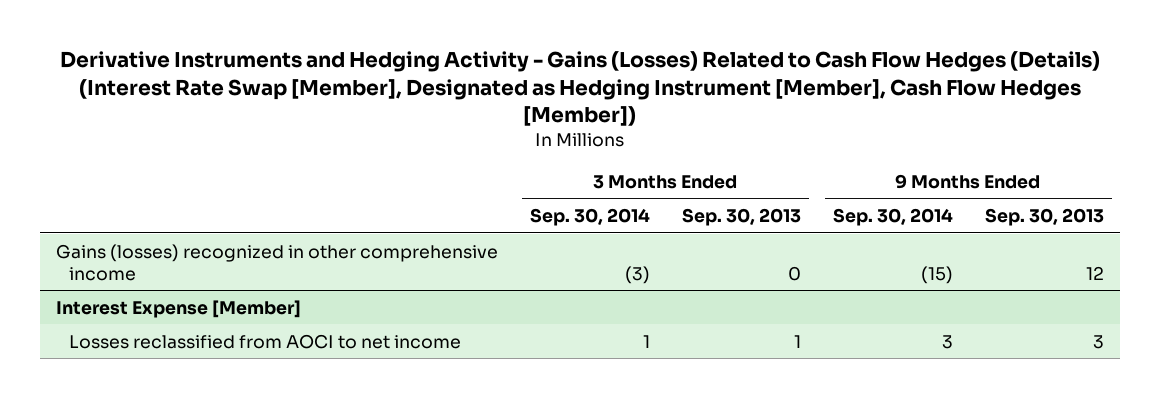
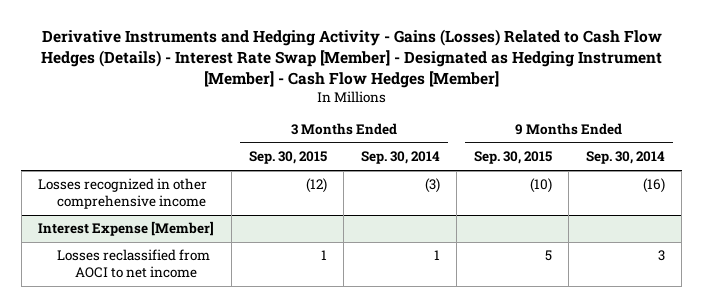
[59,51,1100,127] Derivative Instruments and Hedging Activity - Gains (Losses) Related to Cash Flow Hedges (Details) (Interest Rate Swap [Member], Designated as Hedging Instrument [Member], Cash Flow Hedges [Member]) -> [40,29,662,88] Derivative Instruments and Hedging Activity - Gains (Losses) Related to Cash Flow Hedges (Details) - Interest Rate Swap [Member] - Designated as Hedging Instrument [Member] - Cash Flow Hedges [Member]
[681,207,801,226] Sep. 30, 2013 -> none
[984,207,1104,226] Sep. 30, 2013 -> none
none -> [248,151,327,165] Sep. 30, 2015
none -> [473,151,552,165] Sep. 30, 2015
[55,243,498,281] Gains (losses) recognized in other comprehensive income -> [38,178,208,210] Losses recognized in other comprehensive income
[920,265,953,284] (15) -> [642,178,665,194] (16)

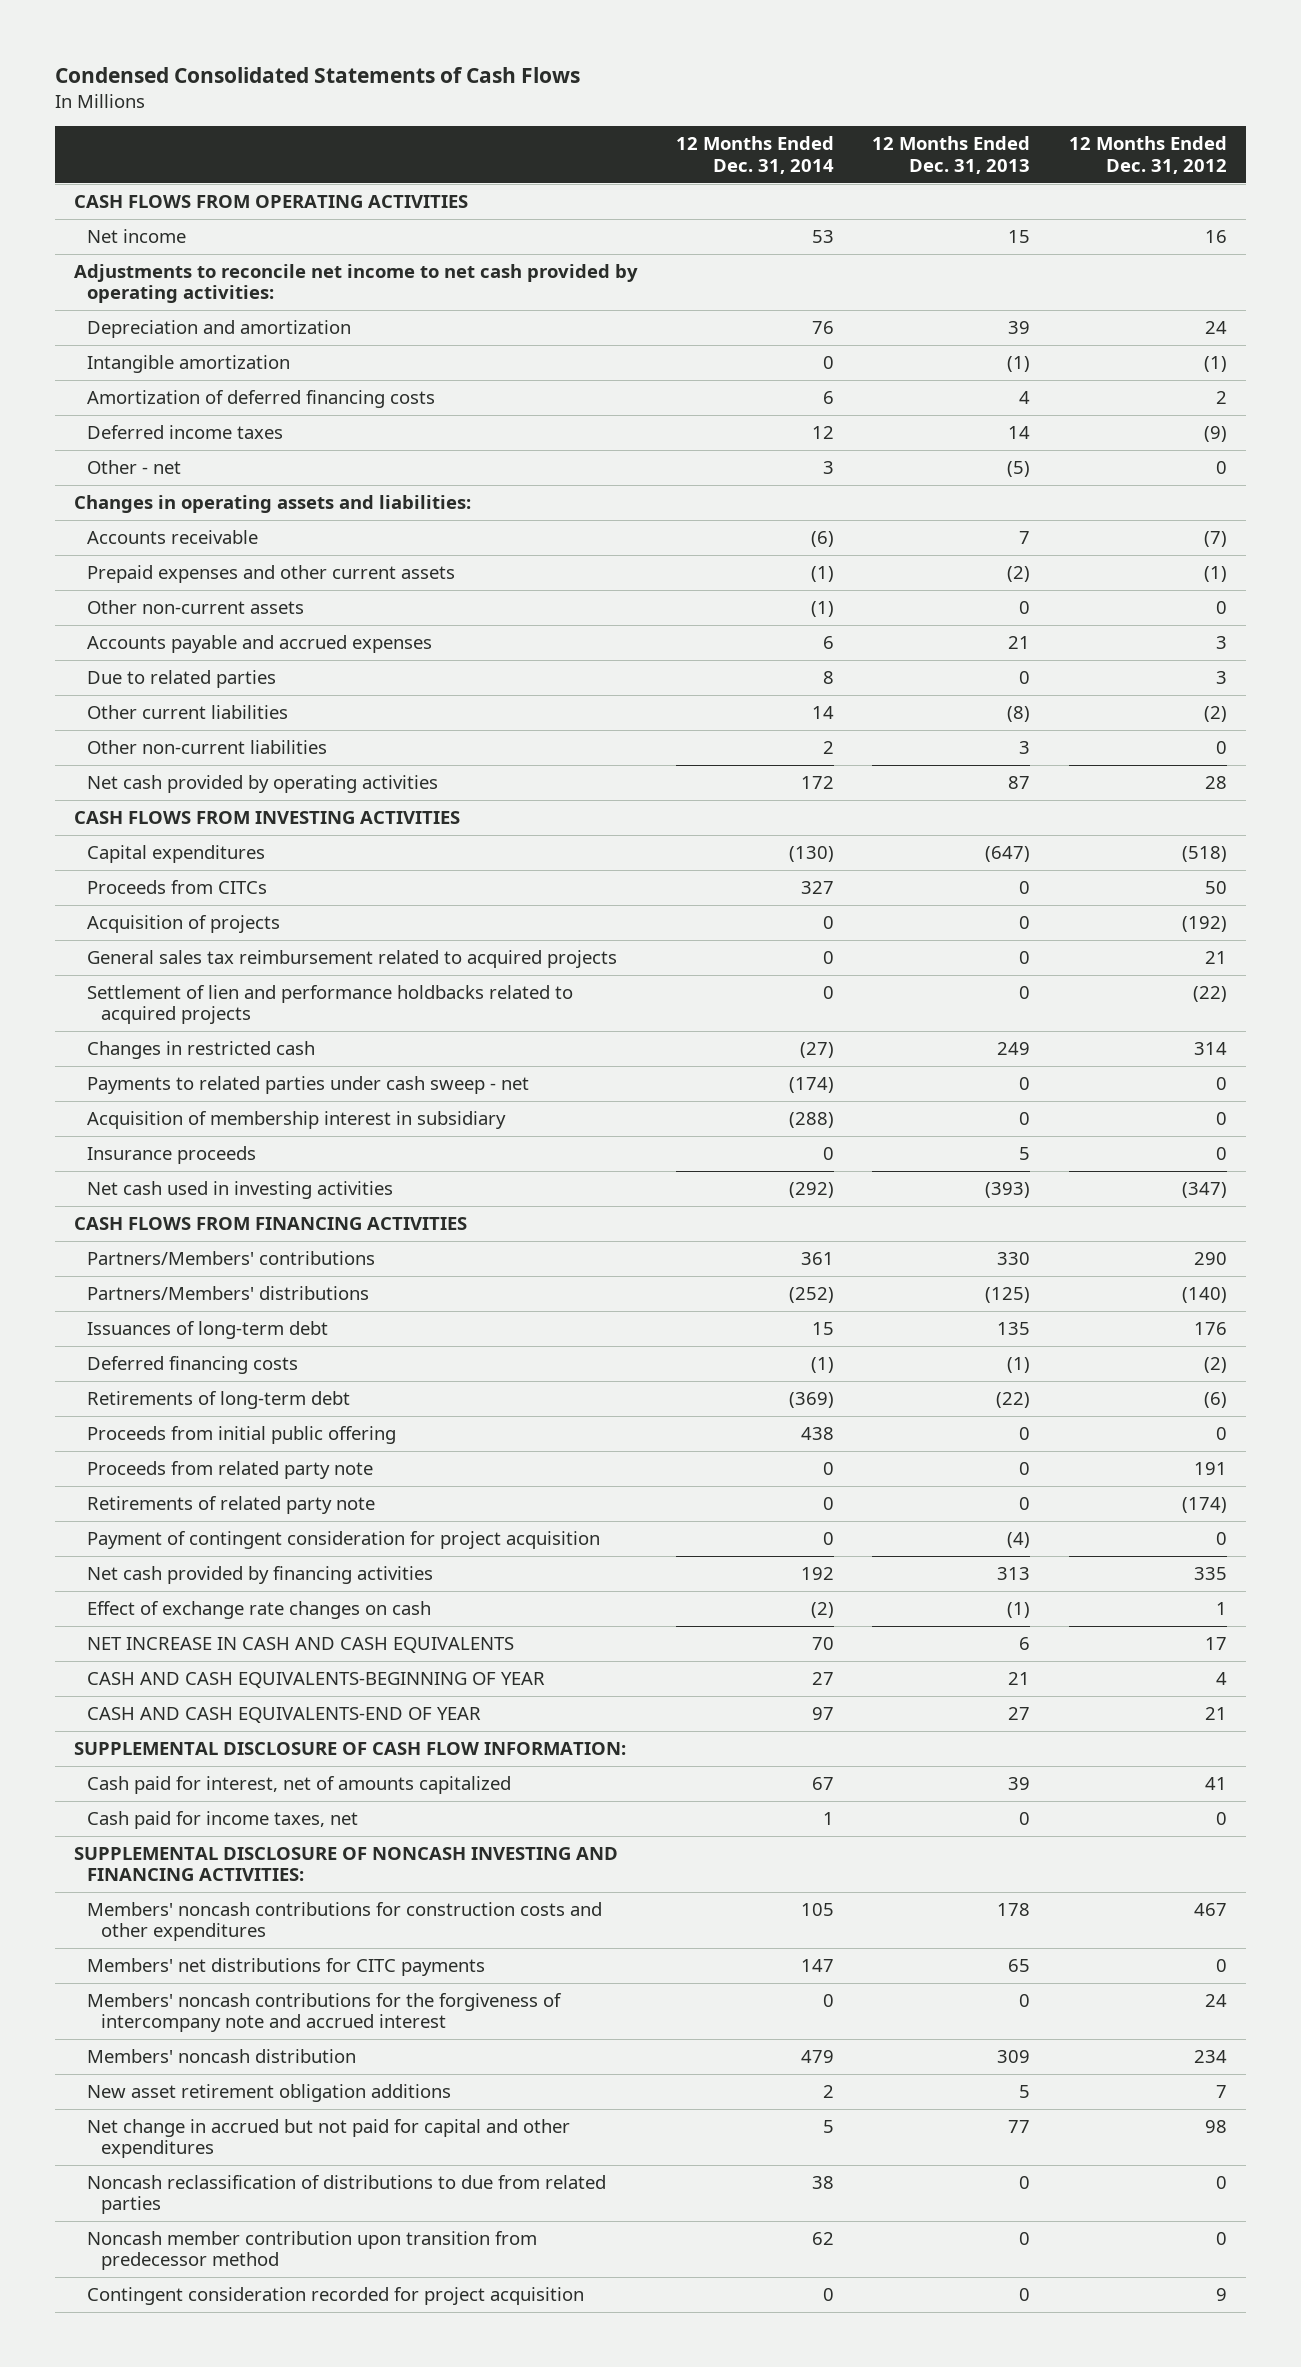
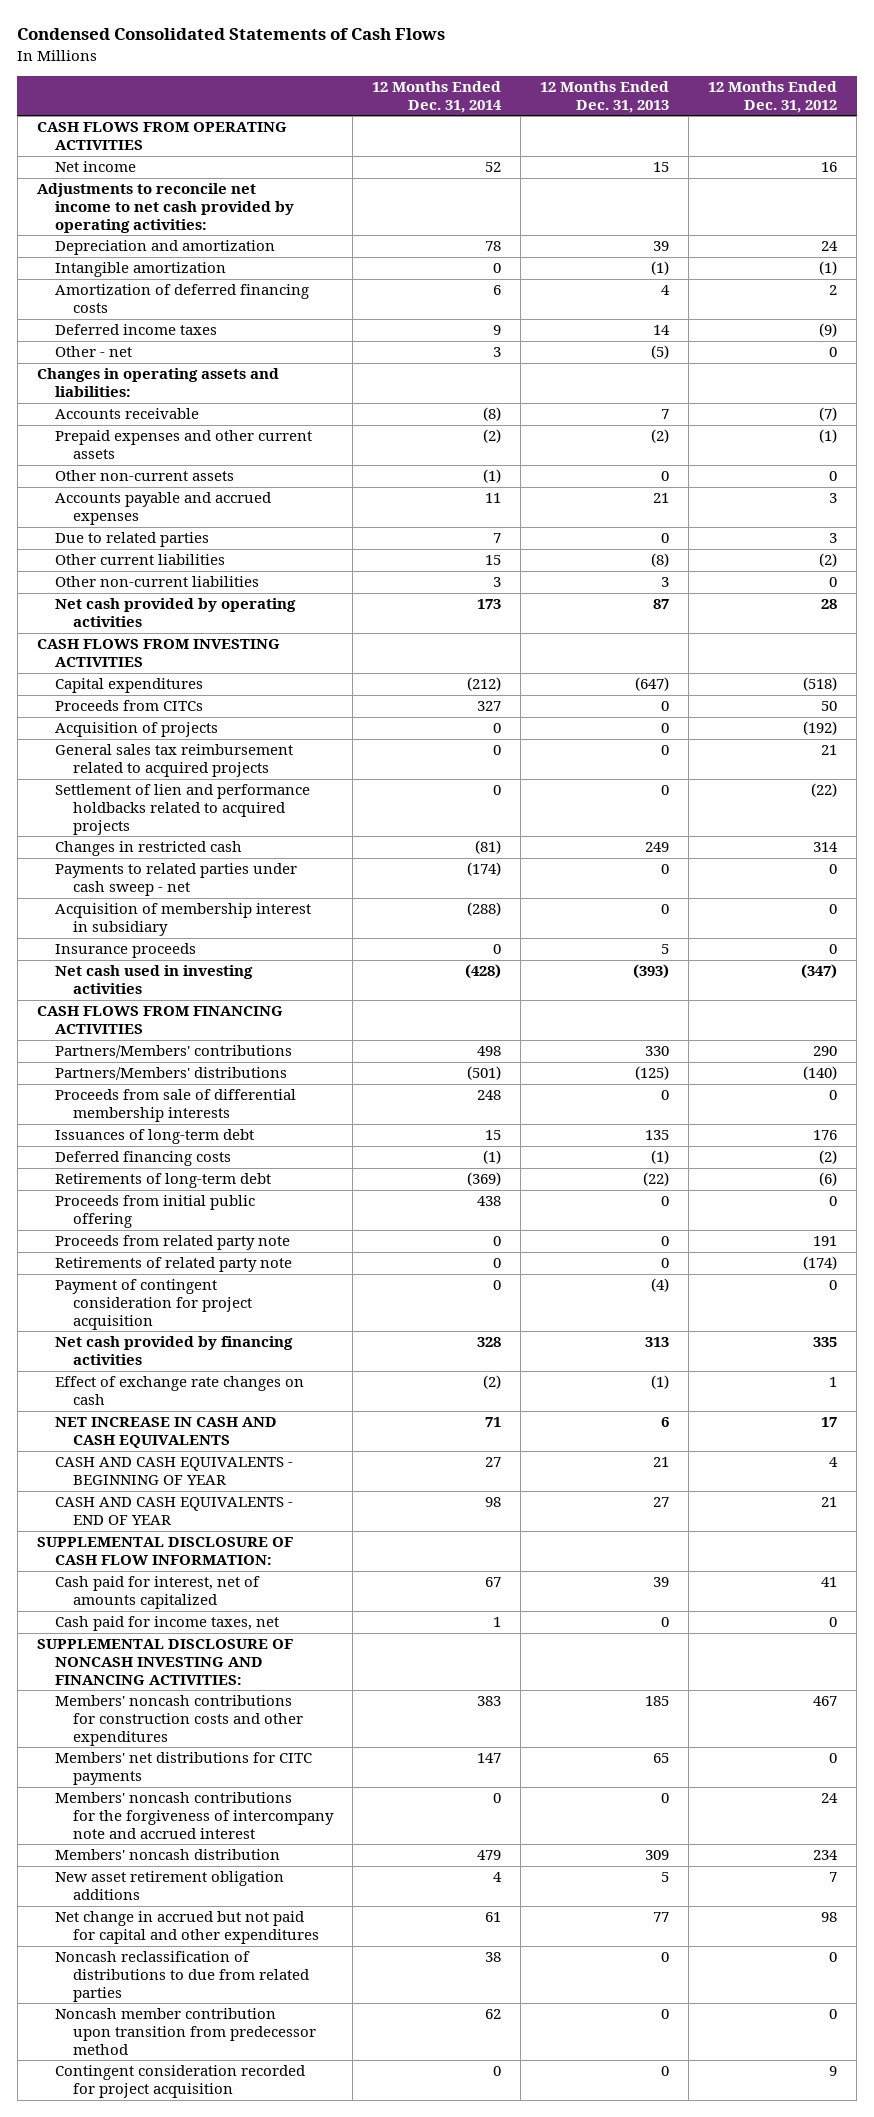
[812,230,835,244] 53 -> [484,162,501,173] 52
[812,321,835,335] 76 -> [484,241,501,252] 78
[812,426,835,440] 12 -> [492,325,501,336] 9
[811,531,835,548] (6) -> [482,407,501,422] (8)
[811,566,835,583] (1) -> [482,429,501,444] (2)
[823,636,835,650] 6 -> [484,493,501,504] 11
[823,671,835,685] 8 -> [492,533,501,544] 7
[812,706,835,720] 14 -> [484,555,501,566] 15
[823,741,835,755] 2 -> [492,577,501,588] 3
[801,776,835,790] 172 -> [476,599,501,610] 173
[789,846,835,863] (130) -> [466,677,501,692] (212)
[800,1042,835,1059] (27) -> [474,840,501,855] (81)
[789,1182,835,1199] (292) -> [464,964,501,980] (428)
[801,1252,835,1266] 361 -> [476,1046,501,1057] 498
[789,1287,835,1304] (252) -> [466,1066,501,1081] (501)
none -> [54,1089,296,1123] Proceeds from sale of differential membership interests
[801,1567,835,1581] 192 -> [476,1337,501,1348] 328
[812,1637,835,1651] 70 -> [484,1417,501,1428] 71
[87,1672,546,1689] CASH AND CASH EQUIVALENTS-BEGINNING OF YEAR -> [54,1457,293,1486] CASH AND CASH EQUIVALENTS - BEGINNING OF YEAR
[87,1707,482,1724] CASH AND CASH EQUIVALENTS-END OF YEAR -> [54,1497,293,1526] CASH AND CASH EQUIVALENTS - END OF YEAR
[812,1707,835,1721] 97 -> [484,1497,501,1508] 98
[801,1903,835,1917] 105 -> [476,1696,501,1707] 383
[997,1903,1031,1917] 178 -> [645,1696,670,1707] 185
[823,2085,835,2099] 2 -> [492,1872,502,1883] 4
[823,2120,835,2134] 5 -> [484,1912,501,1923] 61

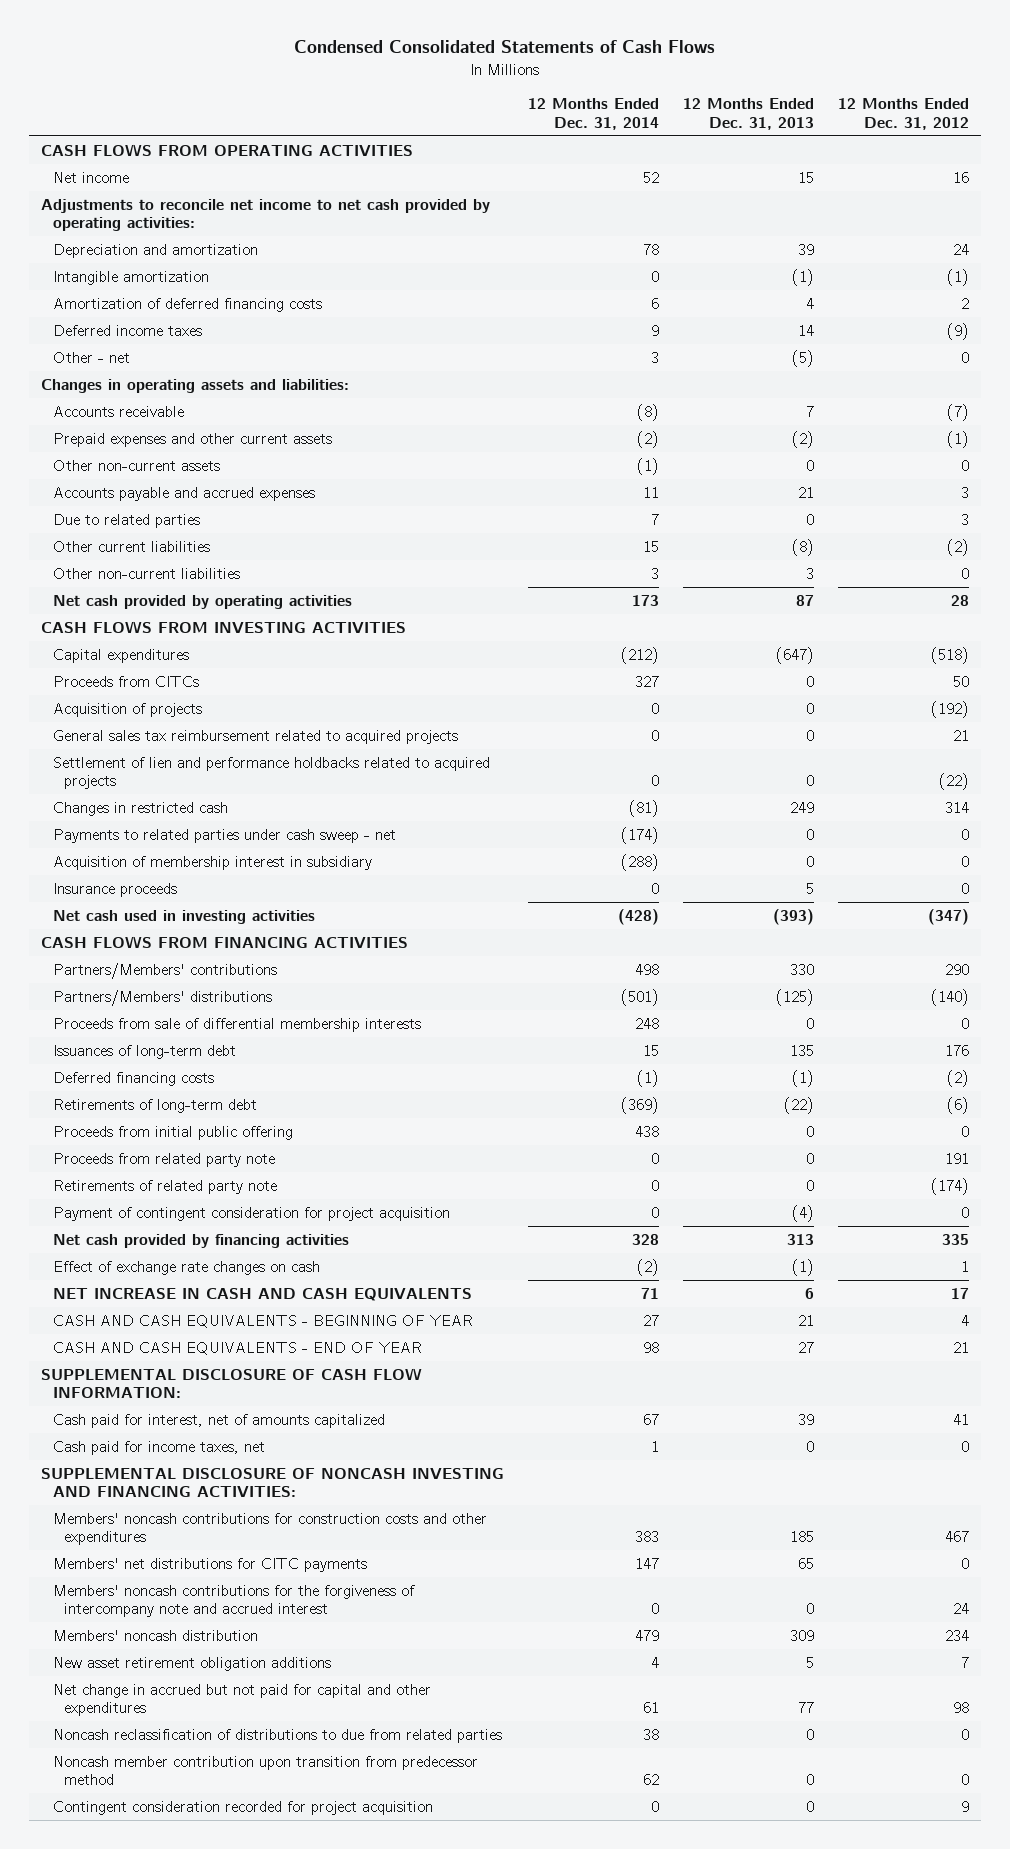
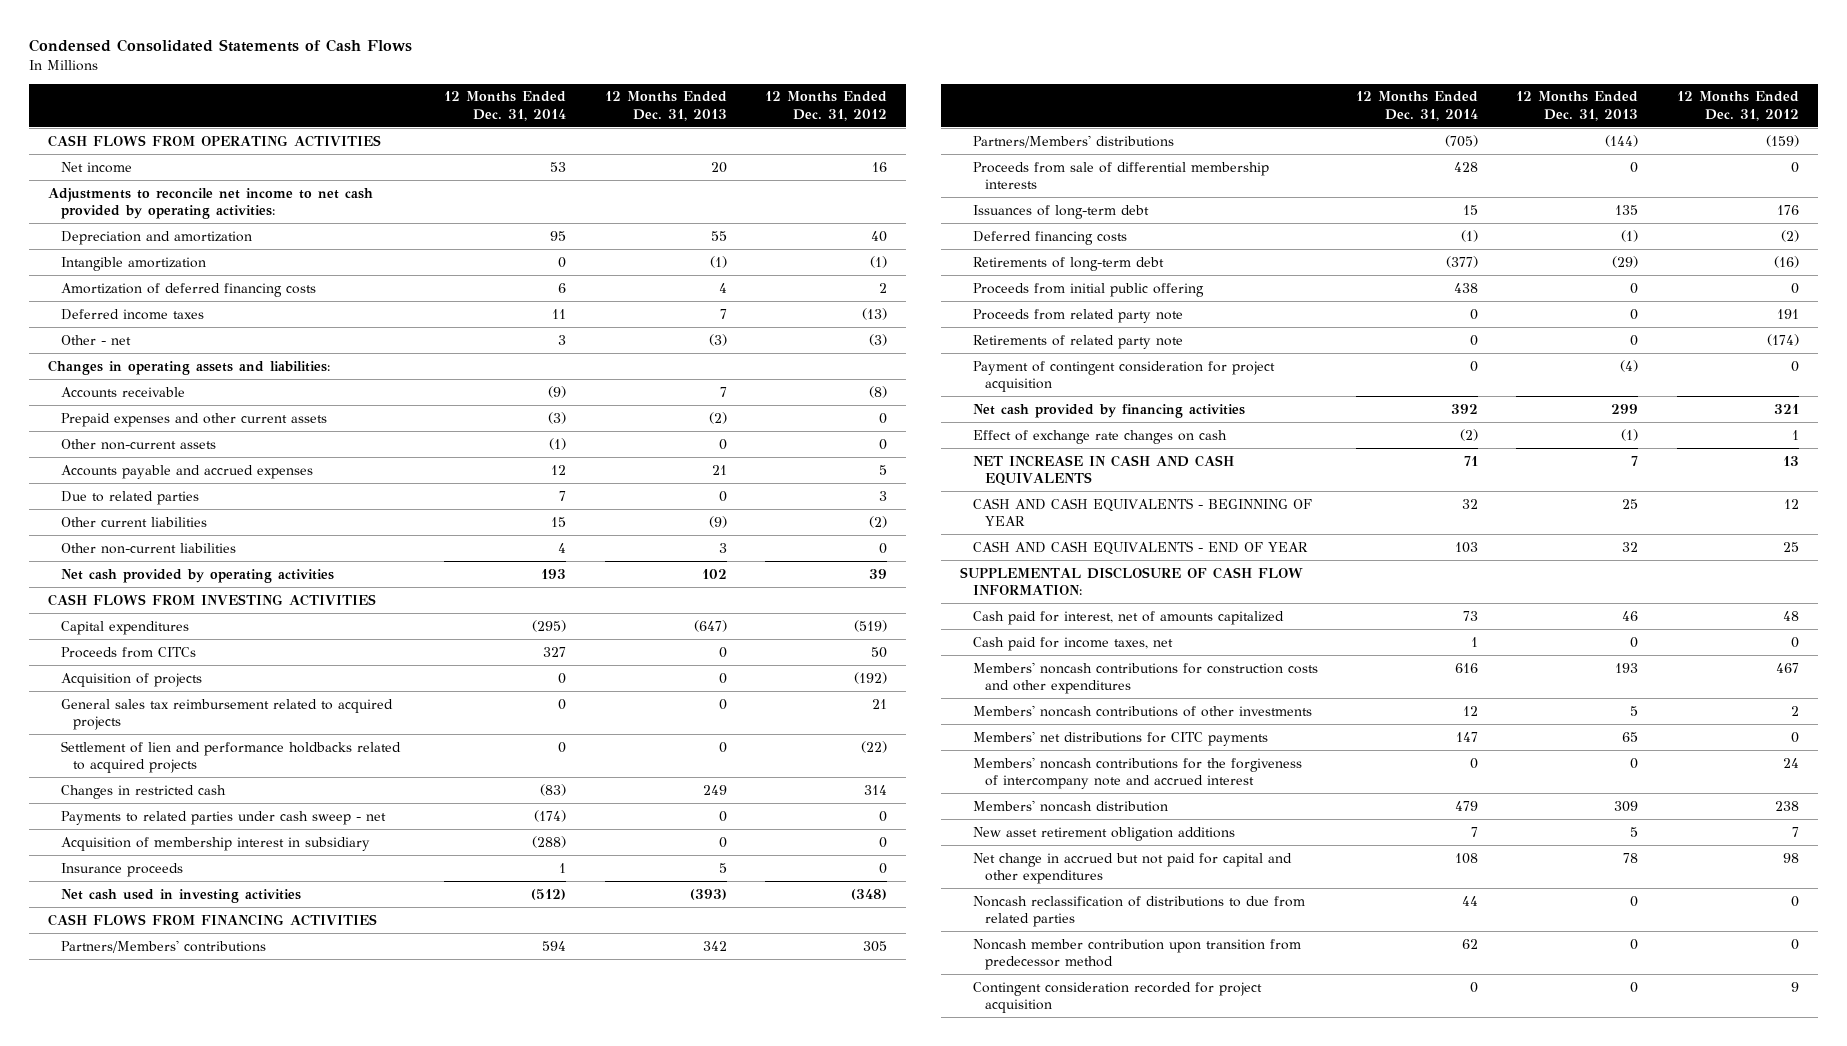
[643,171,660,183] 52 -> [550,161,567,172] 53
[798,171,815,183] 15 -> [710,161,727,173] 20
[643,243,660,255] 78 -> [550,230,567,241] 95
[798,243,815,255] 39 -> [710,230,727,241] 55
[953,243,970,255] 24 -> [870,230,887,242] 40
[651,324,660,336] 9 -> [552,308,567,319] 11
[798,324,815,336] 14 -> [719,308,727,319] 7
[947,322,970,340] (9) -> [861,307,887,320] (13)
[792,349,815,367] (5) -> [708,333,727,346] (3)
[961,351,970,363] 0 -> [868,333,887,346] (3)
[637,403,660,421] (8) -> [548,385,567,398] (9)
[947,403,970,421] (7) -> [868,385,887,398] (8)
[637,430,660,448] (2) -> [548,411,567,424] (3)
[947,430,970,448] (1) -> [878,412,887,424] 0
[643,486,660,498] 11 -> [551,464,567,475] 12
[961,486,970,498] 3 -> [878,464,887,475] 5
[792,538,815,556] (8) -> [708,515,727,528] (9)
[651,567,660,579] 3 -> [558,542,567,553] 4
[632,594,660,606] 173 -> [541,568,567,579] 193
[796,594,815,606] 87 -> [701,568,727,579] 102
[951,594,970,606] 28 -> [868,568,887,579] 39
[621,646,660,664] (212) -> [532,619,567,632] (295)
[931,646,970,664] (518) -> [853,619,887,632] (519)
[629,799,660,817] (81) -> [540,783,567,796] (83)
[651,882,660,894] 0 -> [559,862,567,873] 1
[618,908,660,925] (428) -> [531,888,567,900] (512)
[928,908,970,925] (347) -> [850,888,887,900] (348)
[635,963,660,975] 498 -> [542,940,567,951] 594
[790,963,815,975] 330 -> [702,940,727,951] 342
[945,963,970,975] 290 -> [862,940,887,952] 305
[621,988,660,1006] (501) -> [1445,134,1479,147] (705)
[776,988,815,1006] (125) -> [1605,134,1639,147] (144)
[931,988,970,1006] (140) -> [1765,134,1799,147] (159)
[635,1017,660,1029] 248 -> [1454,161,1479,172] 428
[621,1096,660,1114] (369) -> [1446,255,1479,268] (377)
[784,1096,815,1114] (22) -> [1612,255,1639,268] (29)
[947,1096,970,1114] (6) -> [1773,255,1799,268] (16)
[632,1233,660,1245] 328 -> [1451,403,1479,414] 392
[787,1233,815,1245] 313 -> [1611,403,1639,414] 299
[942,1233,970,1245] 335 -> [1773,403,1799,414] 321
[805,1287,815,1299] 6 -> [1631,455,1639,466] 7
[951,1287,970,1299] 17 -> [1782,455,1799,466] 13
[643,1314,660,1326] 27 -> [1462,498,1479,509] 32
[798,1314,815,1326] 21 -> [1622,498,1639,509] 25
[961,1314,970,1326] 4 -> [1783,498,1799,509] 12
[643,1341,660,1353] 98 -> [1455,541,1479,553] 103
[798,1341,815,1353] 27 -> [1622,541,1639,552] 32
[953,1341,970,1353] 21 -> [1782,541,1799,552] 25
[643,1413,660,1425] 67 -> [1463,610,1479,621] 73
[798,1413,815,1425] 39 -> [1622,610,1639,621] 46
[953,1413,970,1425] 41 -> [1782,610,1799,621] 48
[40,1467,504,1498] SUPPLEMENTAL DISCLOSURE OF NONCASH INVESTING AND FINANCING ACTIVITIES: -> none
[635,1531,660,1543] 383 -> [1455,662,1479,673] 616
[790,1531,815,1543] 185 -> [1615,662,1639,673] 193
none -> [972,704,1312,717] Members' noncash contributions of other investments
[945,1629,970,1641] 234 -> [1774,800,1799,811] 238
[651,1656,660,1668] 4 -> [1471,826,1479,837] 7
[643,1702,660,1714] 61 -> [1455,852,1479,864] 108
[798,1702,815,1714] 77 -> [1623,852,1639,863] 78
[643,1728,660,1740] 38 -> [1462,895,1479,906] 44

